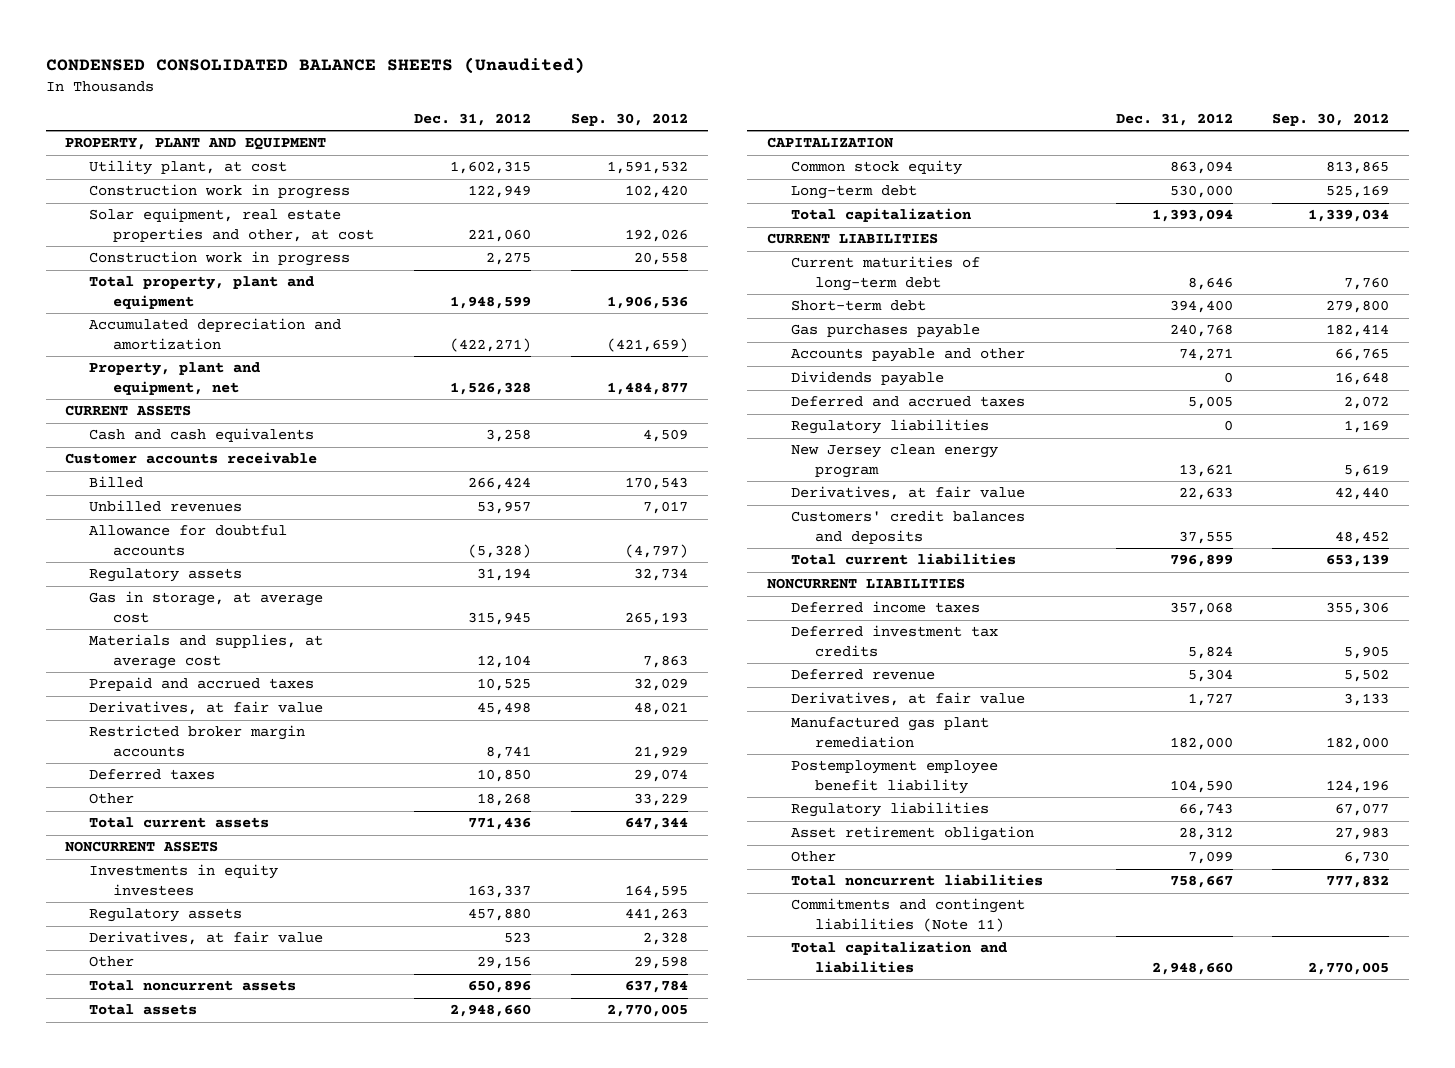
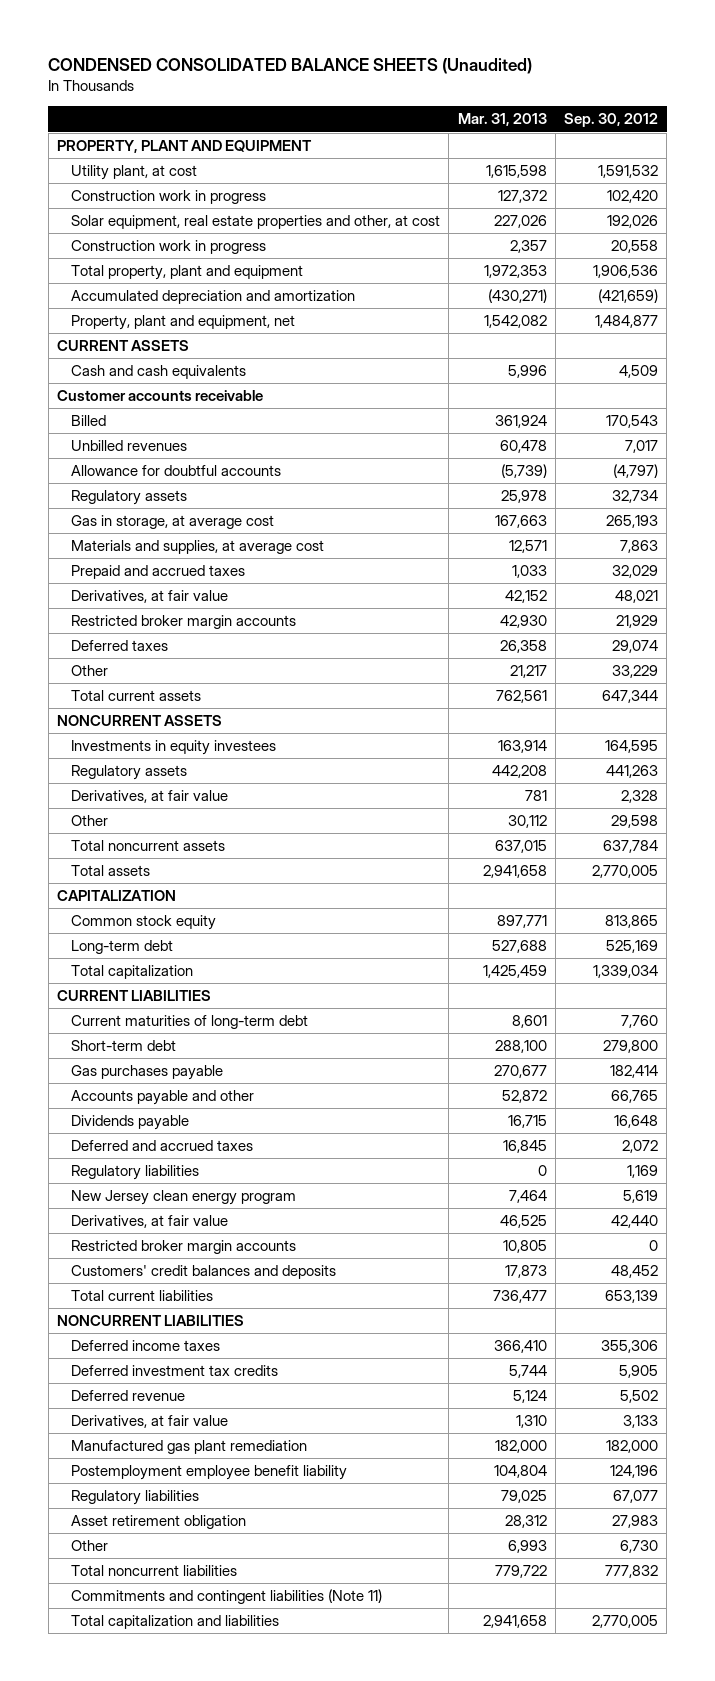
[414,113,532,127] Dec. 31, 2012 -> none
none -> [457,113,547,127] Mar. 31, 2013
none -> [71,1240,297,1255] Restricted broker margin accounts

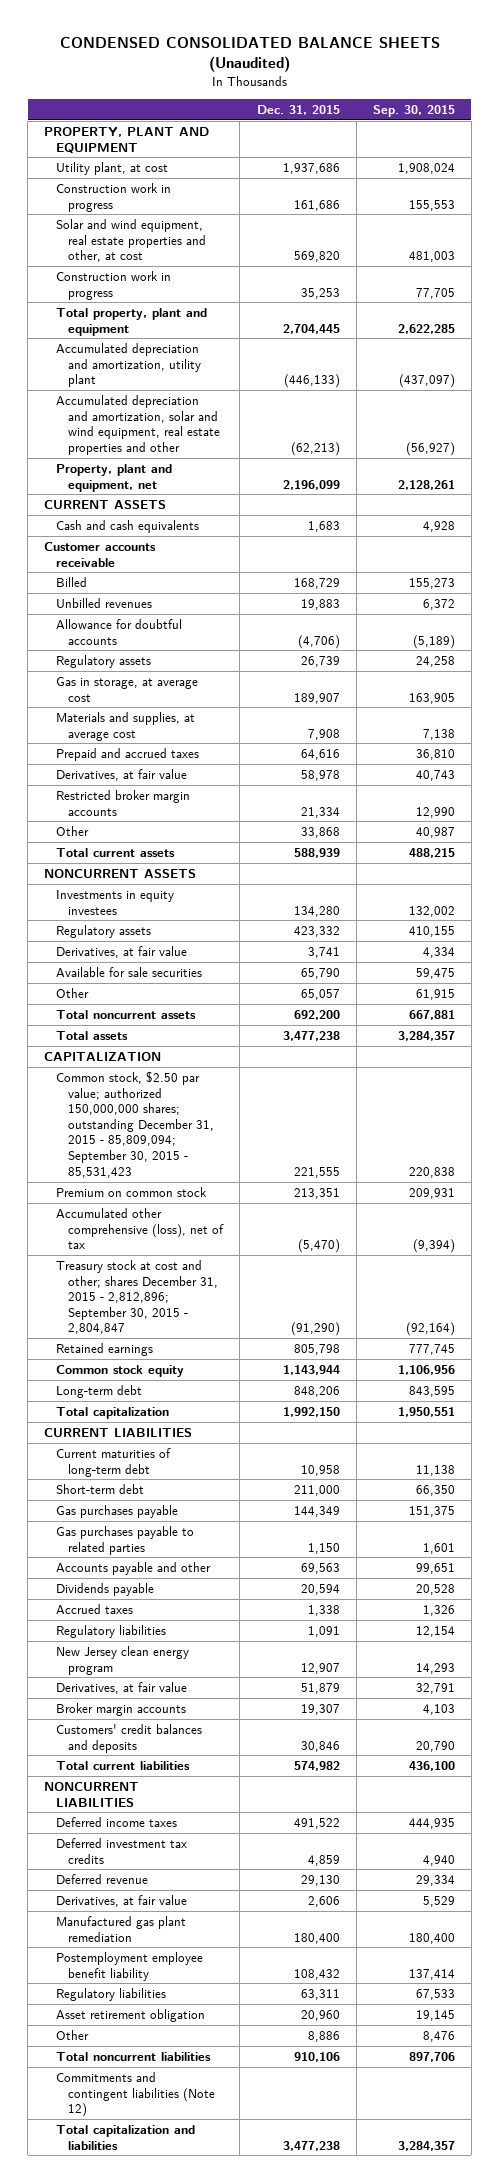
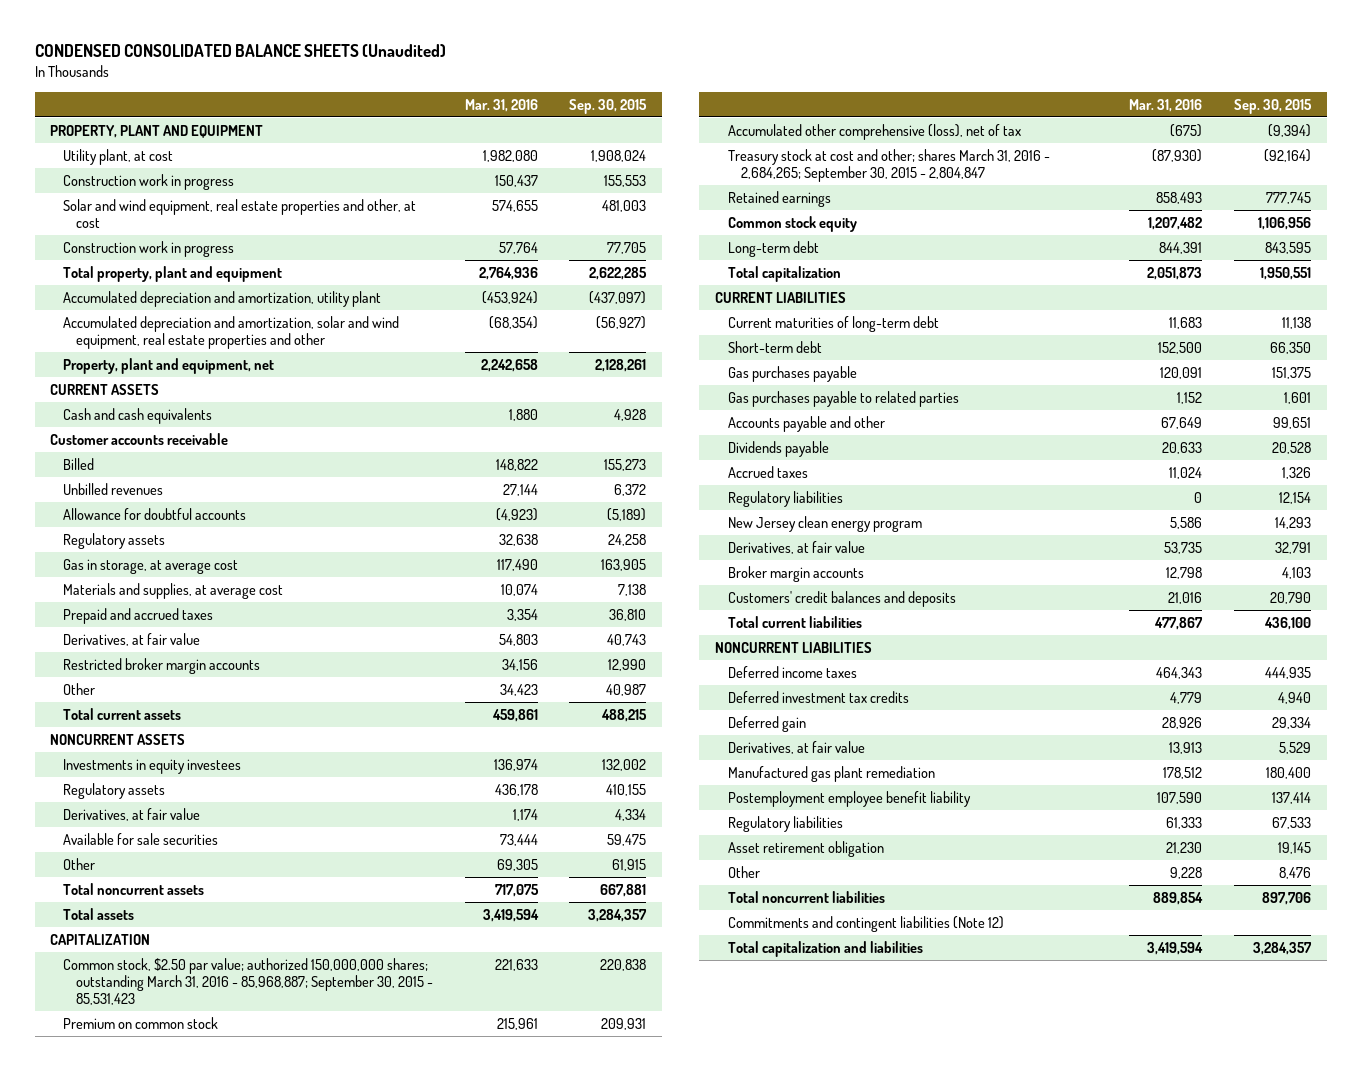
[256,104,340,115] Dec. 31, 2015 -> none
none -> [464,98,538,112] Mar. 31, 2016
[56,1070,215,1178] Common stock, $2.50 par value; authorized 150,000,000 shares; outstanding December 31, 2015 - 85,809,094; September 30, 2015 - 85,531,423 -> [63,957,434,1006] Common stock, $2.50 par value; authorized 150,000,000 shares; outstanding March 31, 2016 - 85,968,887; September 30, 2015 - 85,531,423
[56,1259,219,1335] Treasury stock at cost and other; shares December 31, 2015 - 2,812,896; September 30, 2015 - 2,804,847 -> [727,148,1050,183] Treasury stock at cost and other; shares March 31, 2016 - 2,684,265; September 30, 2015 - 2,804,847
[56,1873,149,1884] Deferred revenue -> [727,715,806,732] Deferred gain

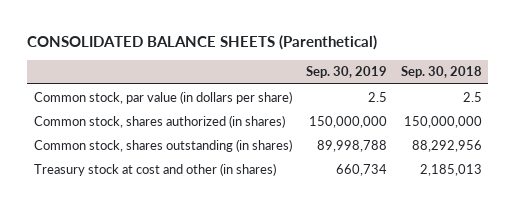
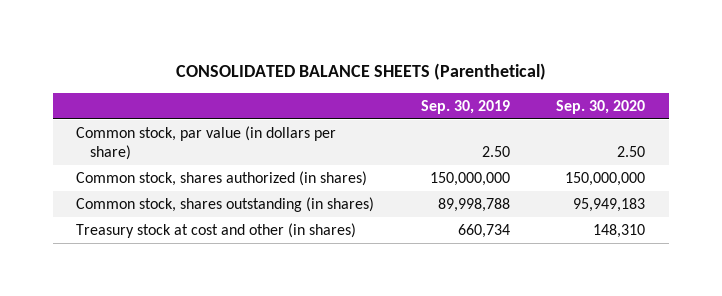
[400,66,482,79] Sep. 30, 2018 -> none
none -> [556,99,646,114] Sep. 30, 2020
[367,91,387,102] 2.5 -> [481,146,510,158] 2.50

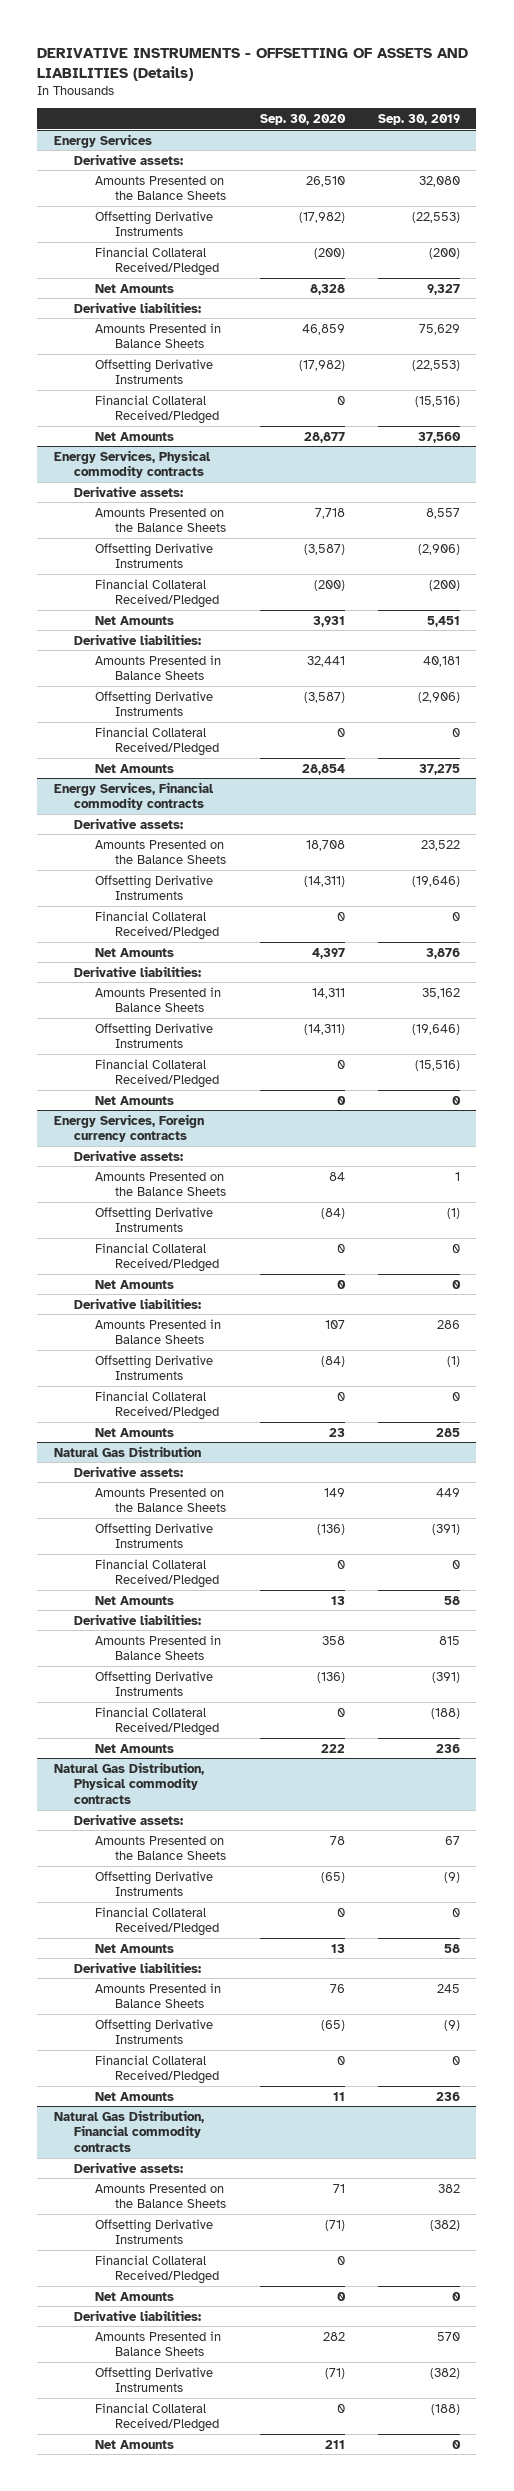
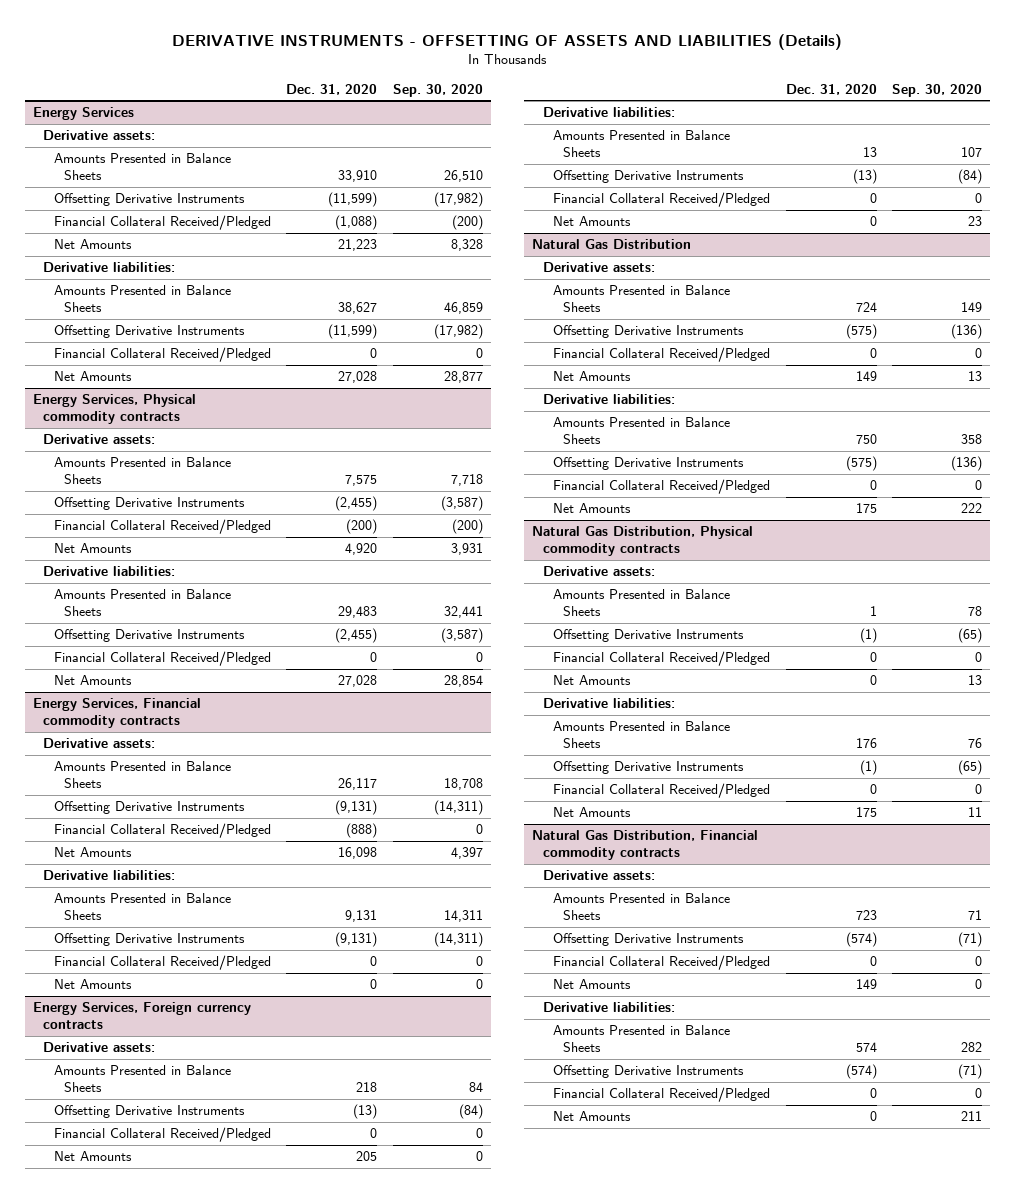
[377,113,460,125] Sep. 30, 2019 -> none
none -> [286,83,378,95] Dec. 31, 2020
[94,175,227,201] Amounts Presented on the Balance Sheets -> [53,153,231,180] Amounts Presented in Balance Sheets
[94,507,227,533] Amounts Presented on the Balance Sheets -> [53,457,231,484] Amounts Presented in Balance Sheets
[94,839,227,865] Amounts Presented on the Balance Sheets -> [53,761,231,788] Amounts Presented in Balance Sheets
[94,1171,227,1197] Amounts Presented on the Balance Sheets -> [53,1065,231,1092] Amounts Presented in Balance Sheets
[94,1487,227,1513] Amounts Presented on the Balance Sheets -> [552,285,730,312] Amounts Presented in Balance Sheets
[94,1835,227,1861] Amounts Presented on the Balance Sheets -> [552,589,730,616] Amounts Presented in Balance Sheets
[94,2183,227,2209] Amounts Presented on the Balance Sheets -> [552,893,730,920] Amounts Presented in Balance Sheets

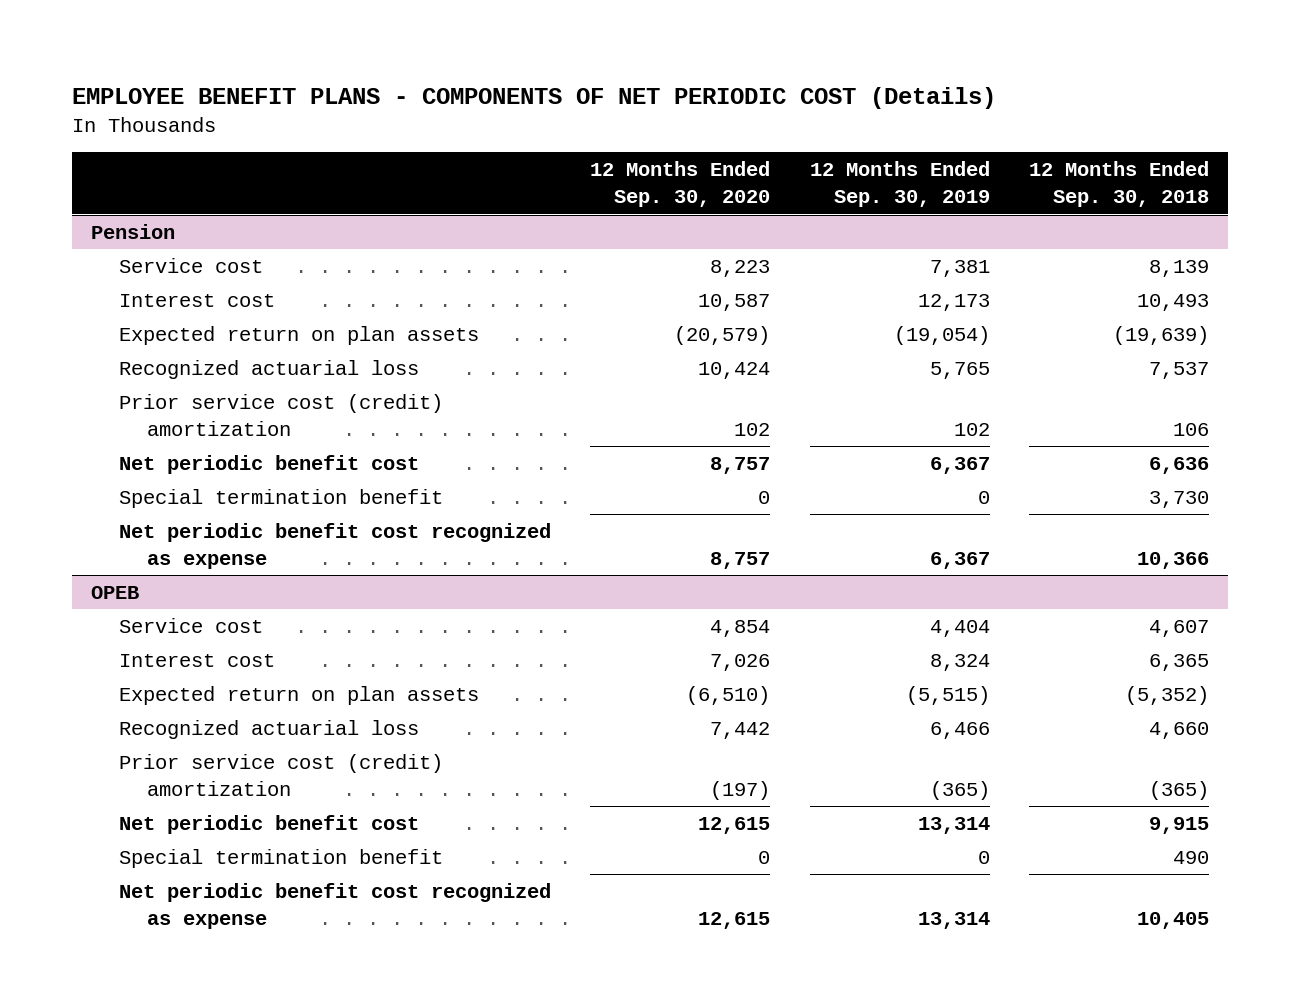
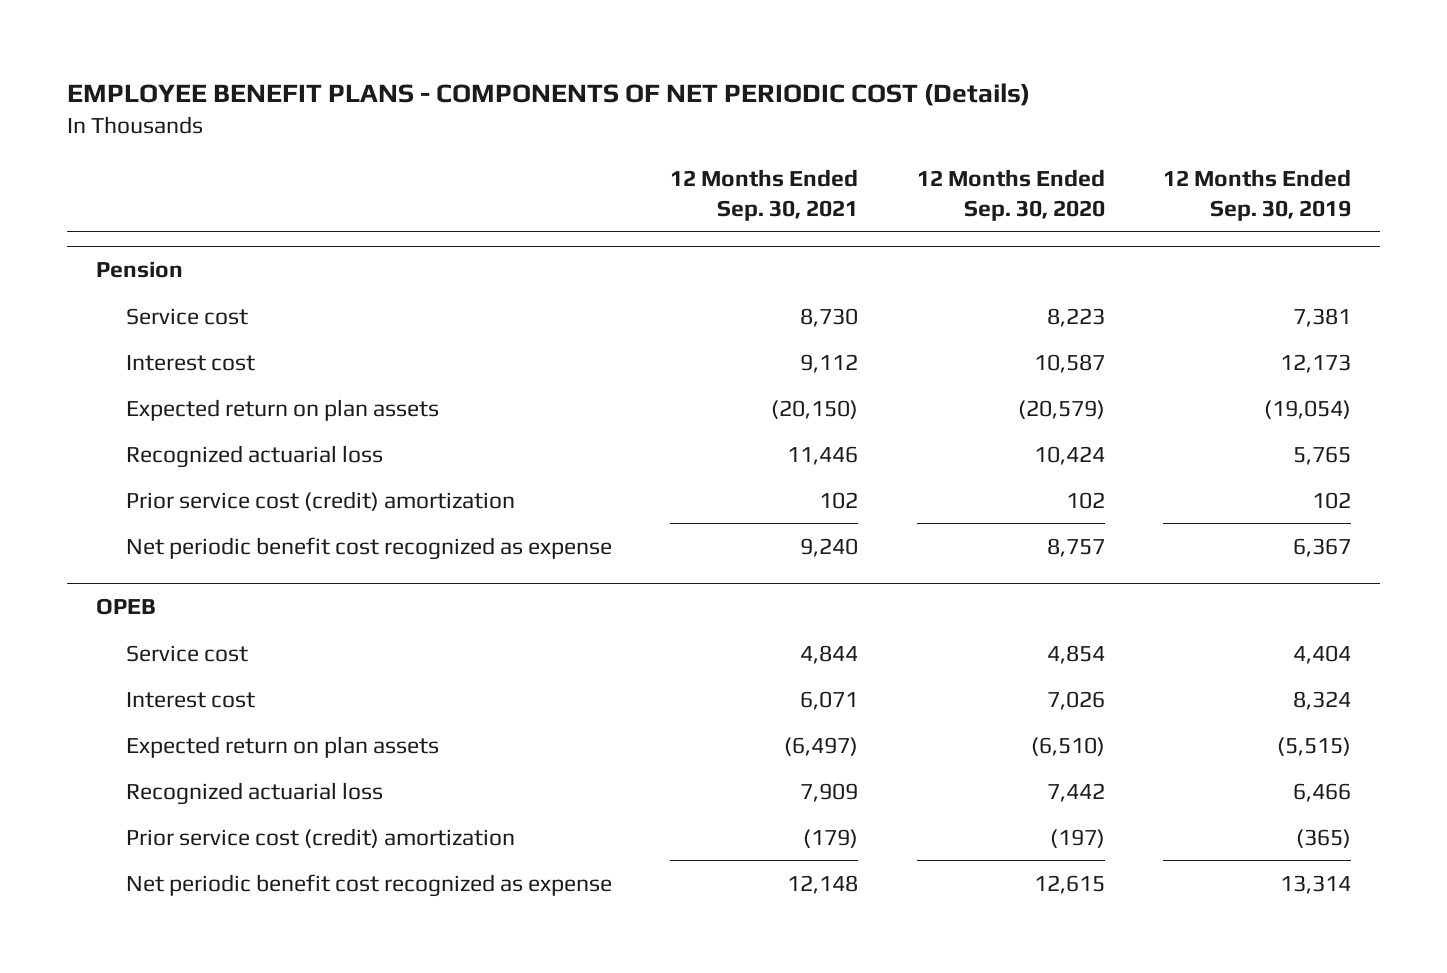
[1028,161,1209,208] 12 Months Ended Sep. 30, 2018 -> none
none -> [670,169,859,221] 12 Months Ended Sep. 30, 2021
[119,455,420,475] Net periodic benefit cost -> none
[119,489,444,509] Special termination benefit -> none
[119,815,420,835] Net periodic benefit cost -> none
[119,849,444,869] Special termination benefit -> none

